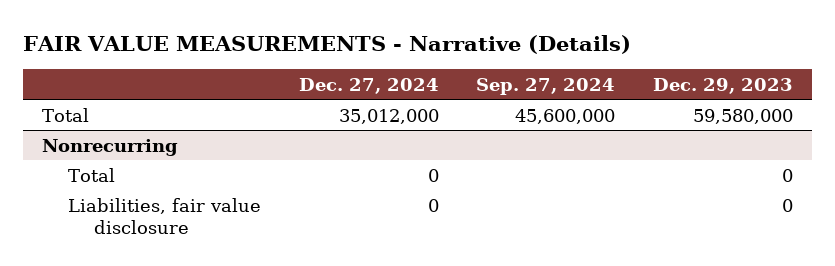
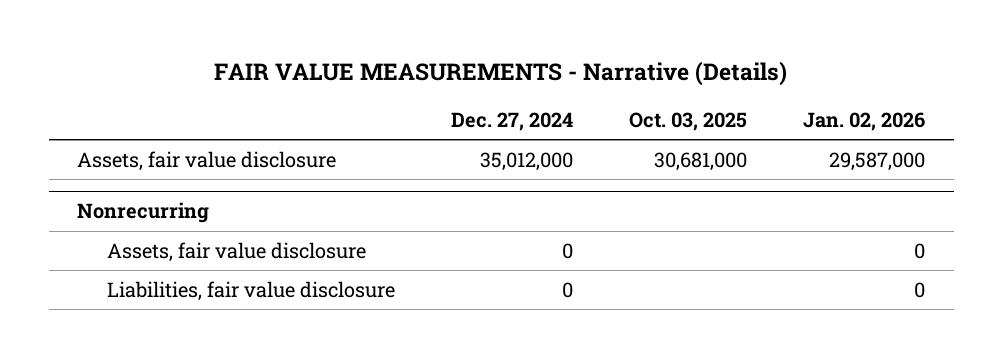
[476,77,616,95] Sep. 27, 2024 -> none
[653,77,794,94] Dec. 29, 2023 -> none
none -> [629,111,748,131] Oct. 03, 2025
none -> [803,111,926,131] Jan. 02, 2026
[42,107,90,122] Total -> [77,150,337,171] Assets, fair value disclosure
[67,167,115,182] Total -> [107,241,367,262] Assets, fair value disclosure

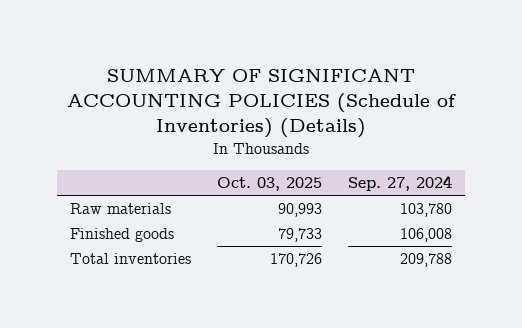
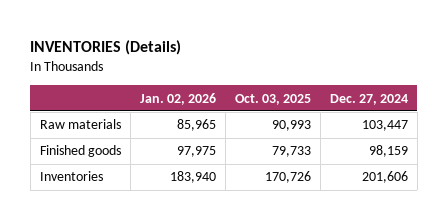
[66,68,456,139] SUMMARY OF SIGNIFICANT ACCOUNTING POLICIES (Schedule of Inventories) (Details) -> [30,40,182,56] INVENTORIES (Details)
[348,175,453,192] Sep. 27, 2024 -> none
none -> [139,92,216,105] Jan. 02, 2026
none -> [329,93,408,105] Dec. 27, 2024
[69,252,191,264] Total inventories -> [39,171,103,182] Inventories

